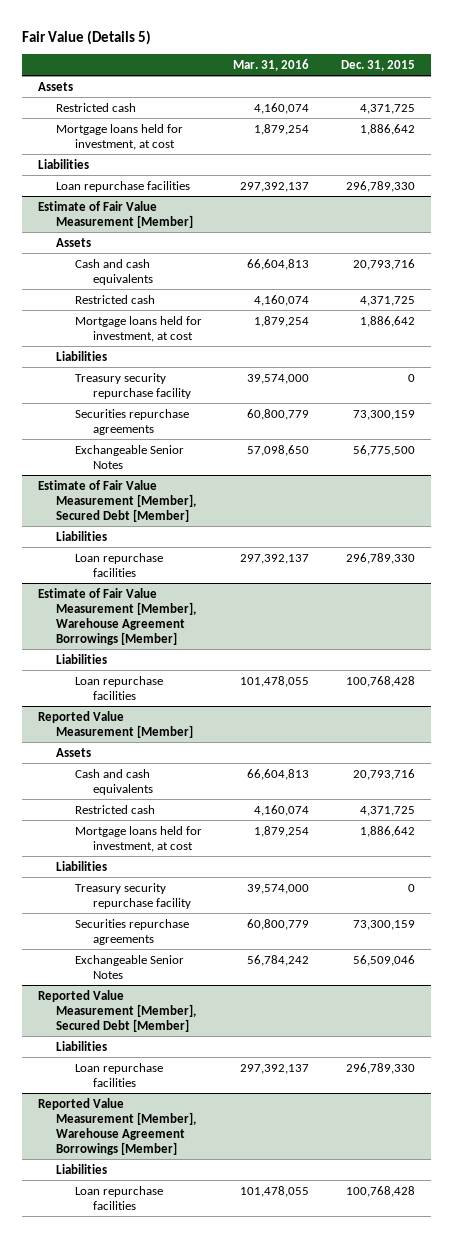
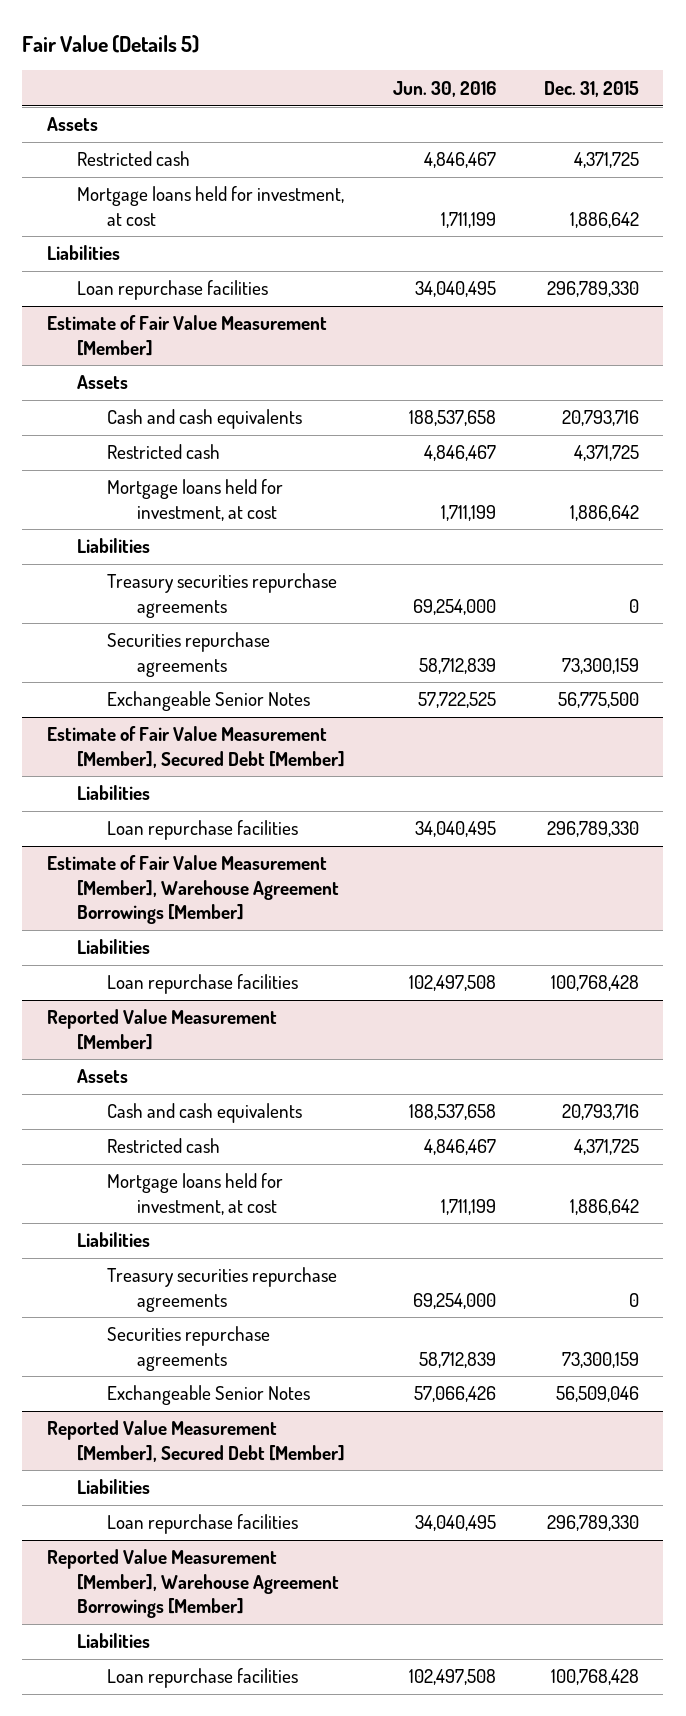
[233,58,310,71] Mar. 31, 2016 -> none
none -> [392,80,496,97] Jun. 30, 2016
[74,372,191,399] Treasury security repurchase facility -> [106,573,337,618] Treasury securities repurchase agreements
[74,882,191,909] Treasury security repurchase facility -> [106,1267,337,1312] Treasury securities repurchase agreements

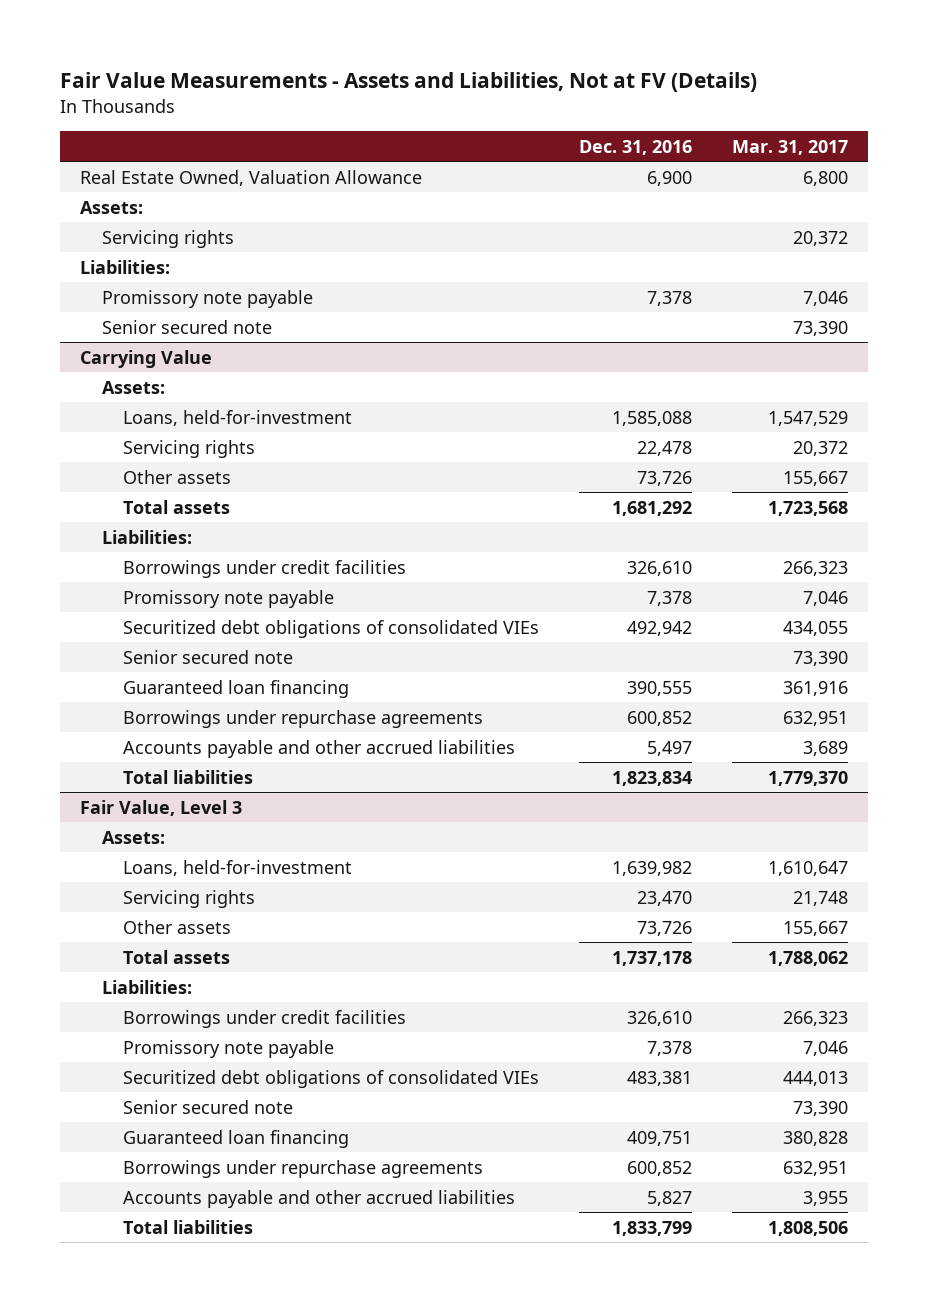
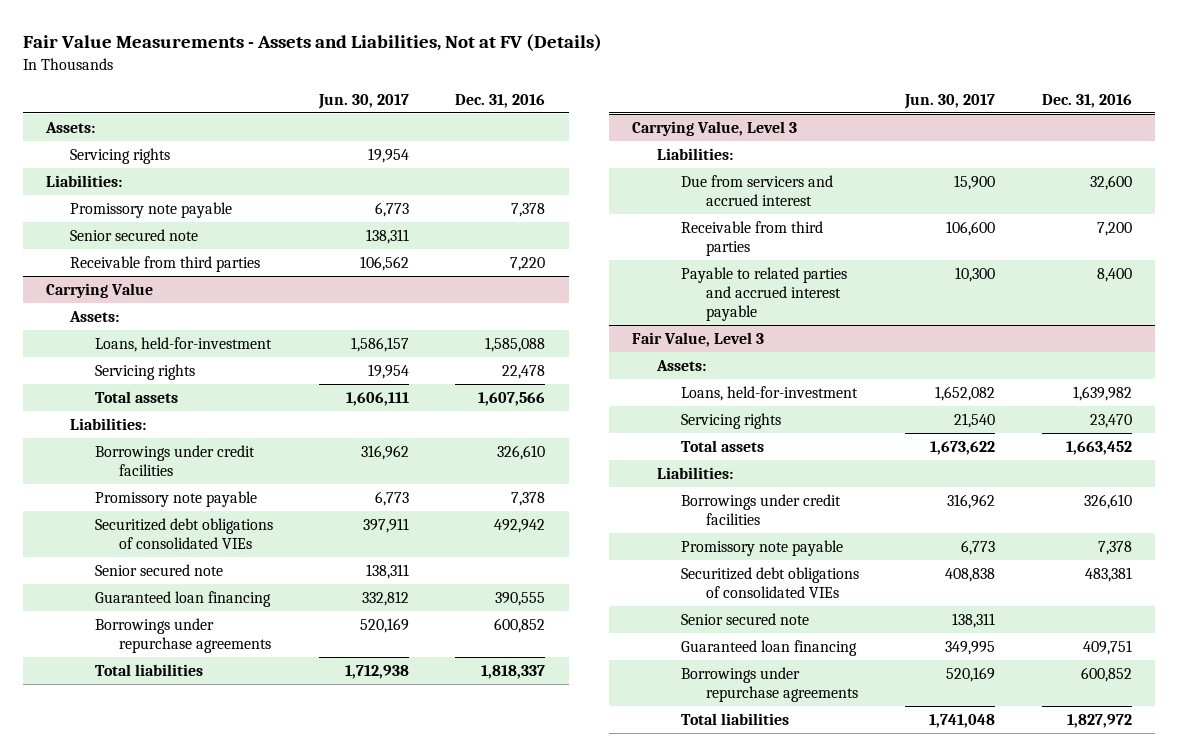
[732,139,849,155] Mar. 31, 2017 -> none
none -> [318,93,410,109] Jun. 30, 2017
[80,169,423,186] Real Estate Owned, Valuation Allowance -> none
none -> [70,255,261,272] Receivable from third parties
[123,469,232,484] Other assets -> none
[612,500,693,516] 1,681,292 -> [478,391,546,406] 1,607,566
[123,739,516,758] Accounts payable and other accrued liabilities -> none
[612,770,693,786] 1,823,834 -> [481,664,546,679] 1,818,337
none -> [632,120,798,136] Carrying Value, Level 3
none -> [656,147,733,160] Liabilities:
none -> [681,174,834,207] Due from servicers and accrued interest
none -> [681,220,824,257] Receivable from third parties
none -> [681,266,848,322] Payable to related parties and accrued interest payable
[123,919,232,934] Other assets -> none
[612,950,693,966] 1,737,178 -> [1065,440,1132,455] 1,663,452
[123,1189,516,1208] Accounts payable and other accrued liabilities -> none
[612,1220,693,1236] 1,833,799 -> [1066,713,1132,728] 1,827,972

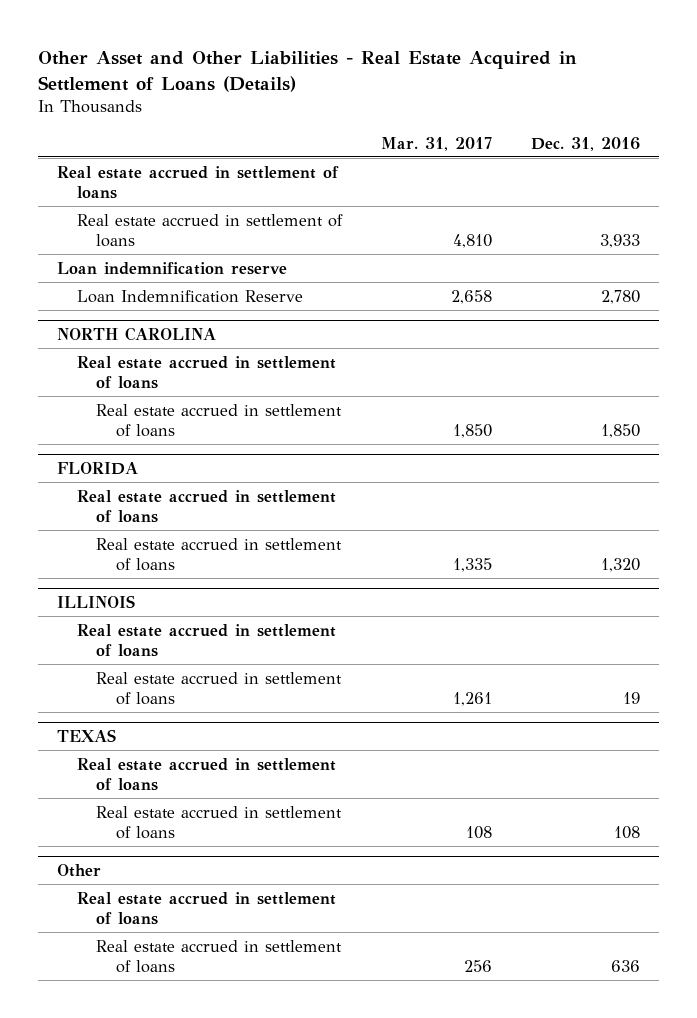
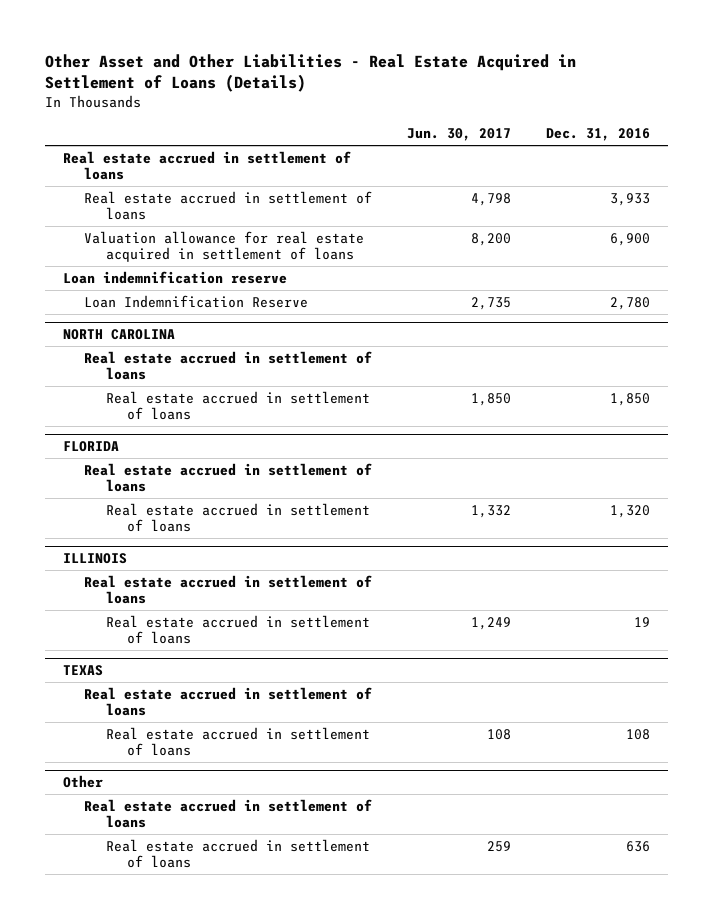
[380,136,492,151] Mar. 31, 2017 -> none
none -> [407,128,512,142] Jun. 30, 2017
none -> [84,230,365,262] Valuation allowance for real estate acquired in settlement of loans

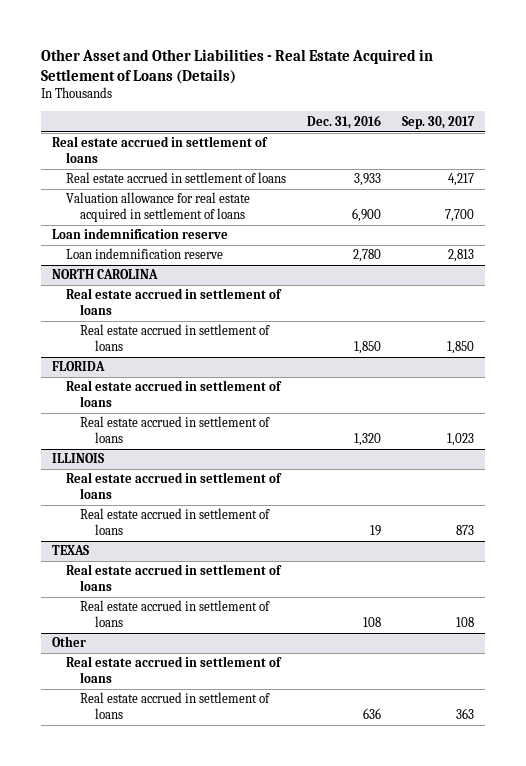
[407,128,512,142] Jun. 30, 2017 -> none
none -> [402,115,476,129] Sep. 30, 2017
[84,294,309,308] Loan Indemnification Reserve -> [66,248,224,260] Loan indemnification reserve

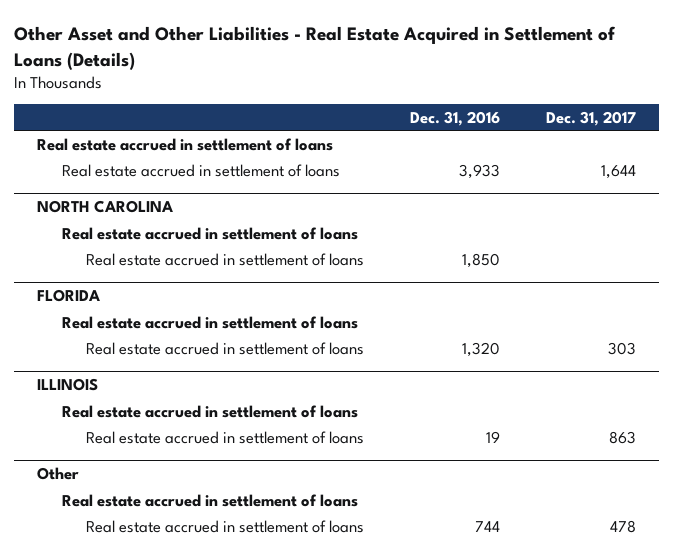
[402,115,476,129] Sep. 30, 2017 -> none
none -> [546,110,637,126] Dec. 31, 2017
[66,192,251,222] Valuation allowance for real estate acquired in settlement of loans -> none
[51,228,228,240] Loan indemnification reserve -> none
[66,248,224,260] Loan indemnification reserve -> none
[51,545,89,556] TEXAS -> none
[66,564,283,591] Real estate accrued in settlement of loans -> none
[80,600,271,627] Real estate accrued in settlement of loans -> none
[363,707,382,719] 636 -> [475,520,501,532] 744

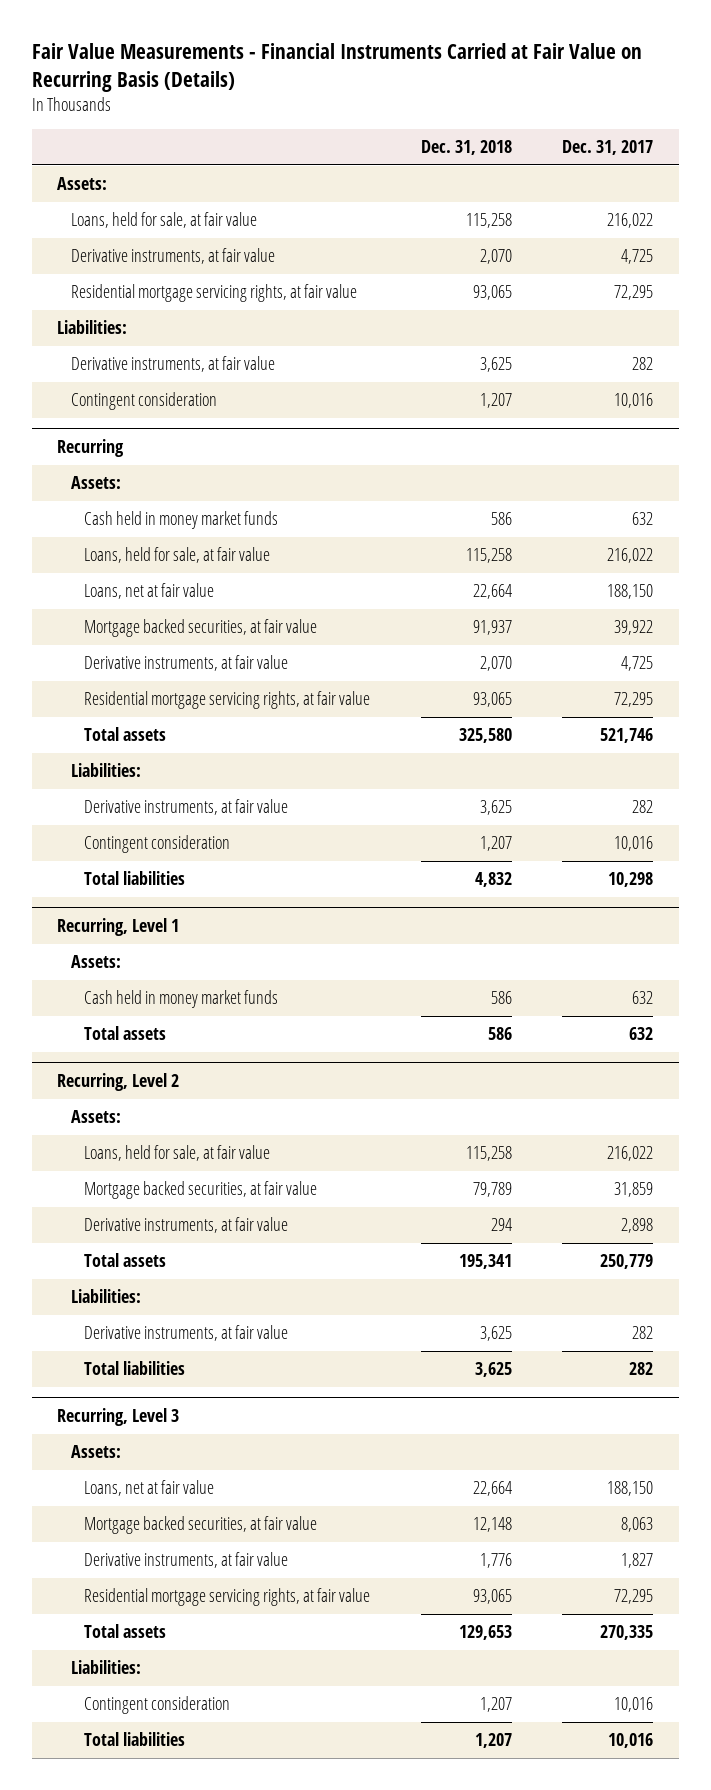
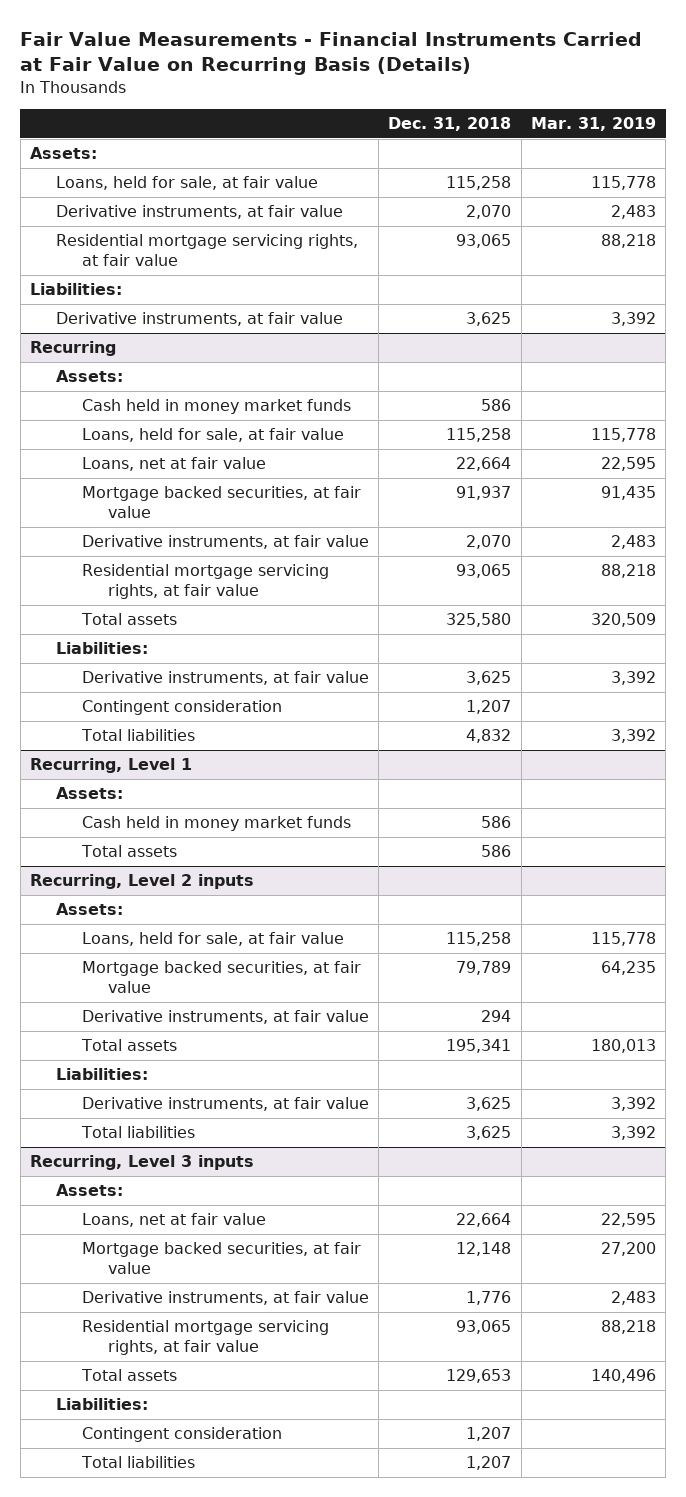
[562,140,654,156] Dec. 31, 2017 -> none
none -> [530,117,656,132] Mar. 31, 2019
[70,392,217,411] Contingent consideration -> none
[57,1073,180,1092] Recurring, Level 2 -> [30,874,255,890] Recurring, Level 2 inputs
[57,1408,180,1427] Recurring, Level 3 -> [30,1155,255,1171] Recurring, Level 3 inputs

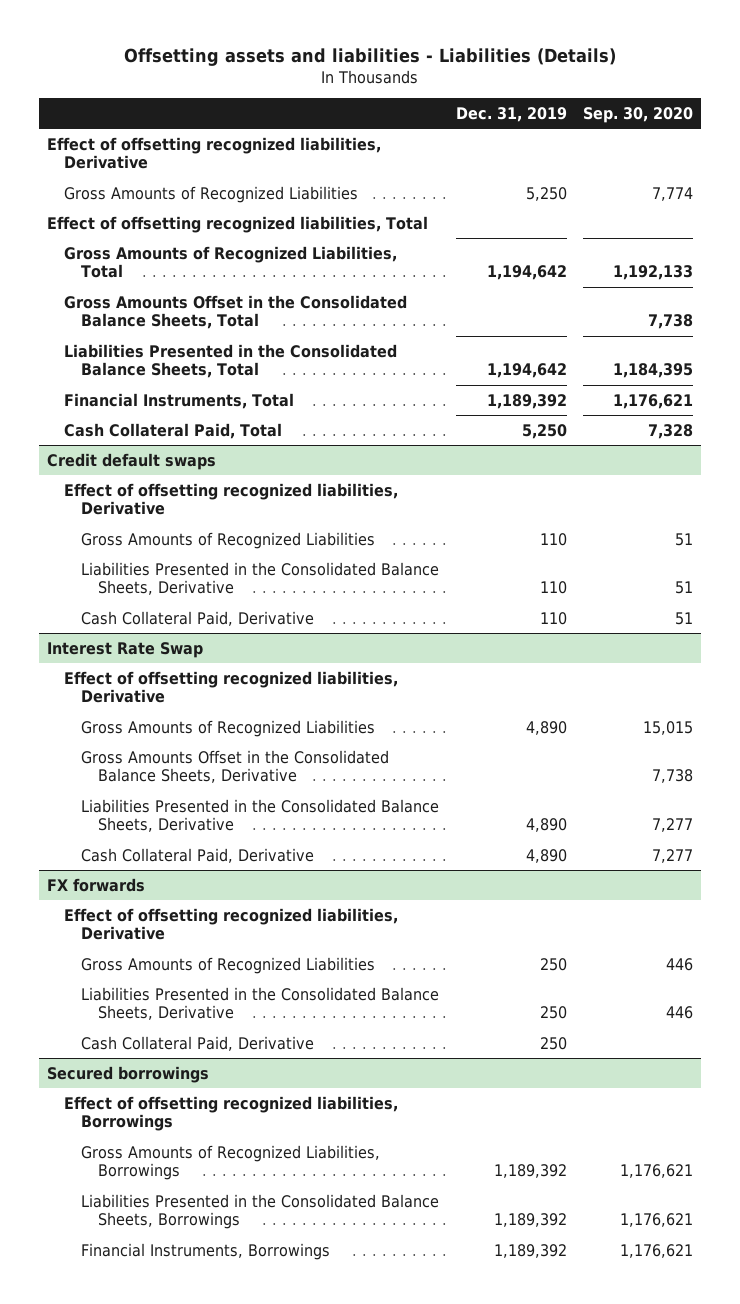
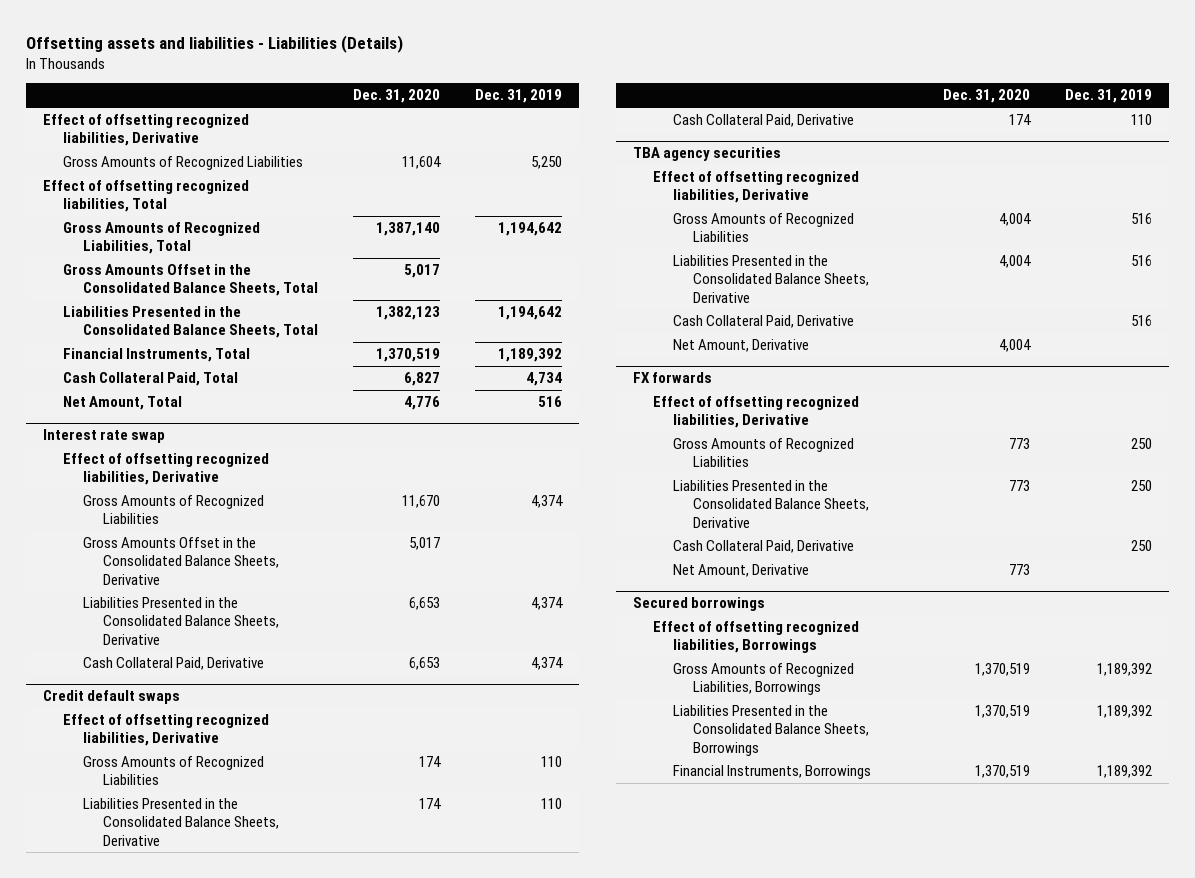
[583,106,694,123] Sep. 30, 2020 -> none
none -> [352,89,440,104] Dec. 31, 2020
[521,423,567,439] 5,250 -> [525,372,562,387] 4,734
none -> [63,396,183,411] Net Amount, Total
none -> [43,429,166,444] Interest rate swap
none -> [63,453,270,486] Effect of offsetting recognized liabilities, Derivative
none -> [82,495,264,525] Gross Amounts of Recognized Liabilities
none -> [82,537,279,585] Gross Amounts Offset in the Consolidated Balance Sheets, Derivative
none -> [82,597,279,645] Liabilities Presented in the Consolidated Balance Sheets, Derivative
none -> [82,657,264,671] Cash Collateral Paid, Derivative
[46,641,203,658] Interest Rate Swap -> none
none -> [633,147,782,162] TBA agency securities
[81,749,390,784] Gross Amounts Offset in the Consolidated Balance Sheets, Derivative -> none
[525,720,567,735] 4,890 -> [1130,213,1152,225] 516
[525,818,567,833] 4,890 -> [1130,255,1152,267] 516
[525,848,567,863] 4,890 -> [1130,315,1152,327] 516
none -> [672,339,809,353] Net Amount, Derivative
none -> [672,564,809,578] Net Amount, Derivative

